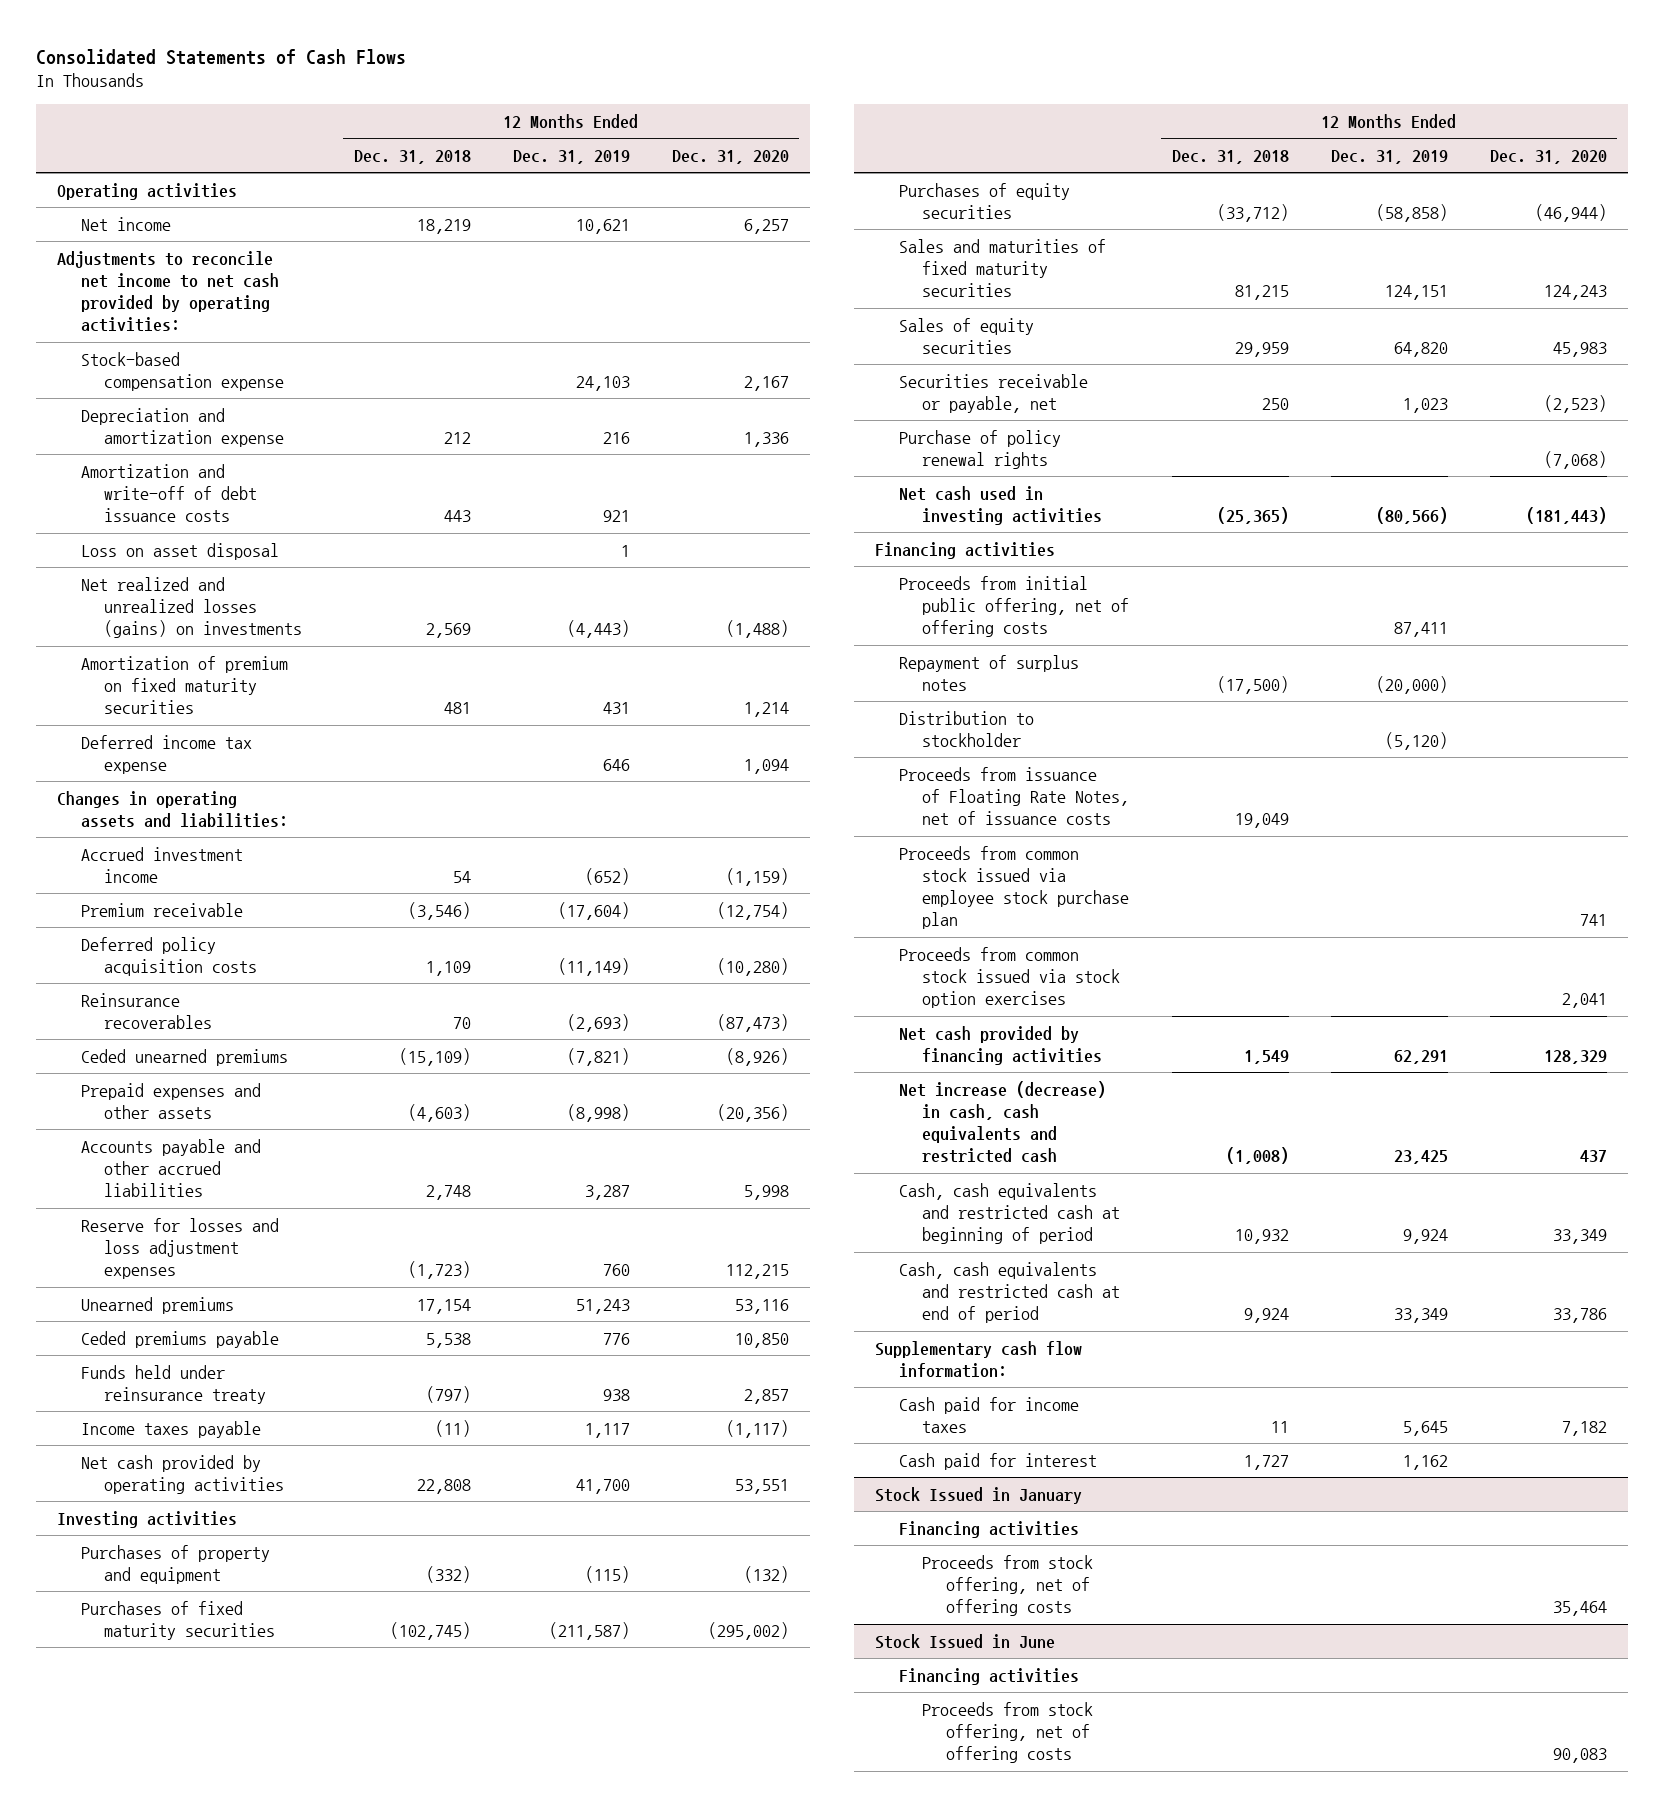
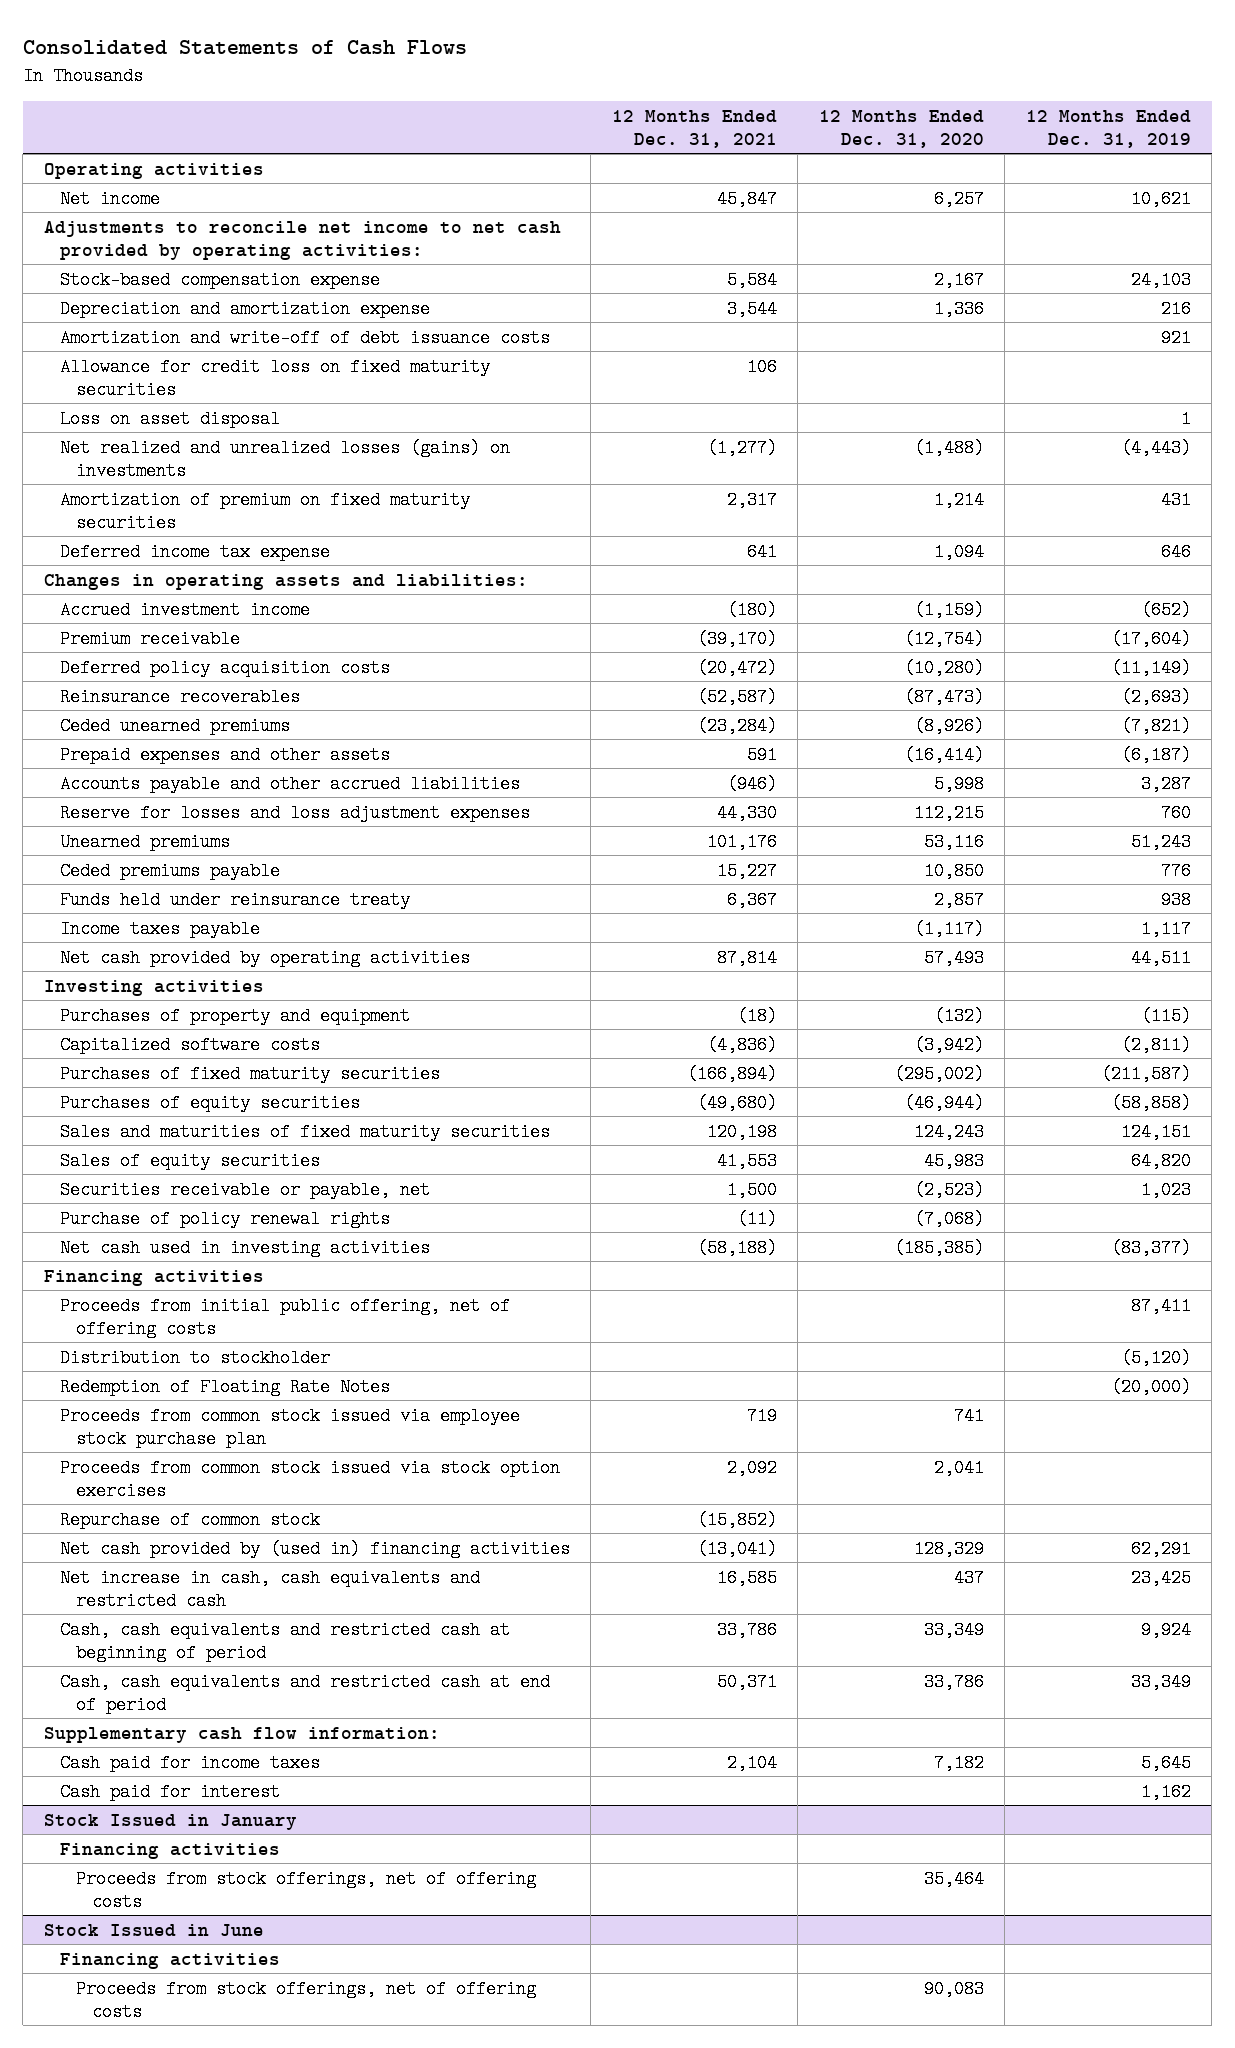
[353,149,471,164] Dec. 31, 2018 -> none
none -> [611,109,777,148] 12 Months Ended Dec. 31, 2021
none -> [59,357,490,399] Allowance for credit loss on fixed maturity securities
[566,1103,630,1122] (8,998) -> [1120,745,1191,764] (6,187)
[716,1103,789,1122] (20,356) -> [903,745,984,764] (16,414)
[575,1478,630,1494] 41,700 -> [1130,948,1191,967] 44,511
[734,1478,789,1494] 53,551 -> [923,948,984,967] 57,493
none -> [59,1035,320,1054] Capitalized software costs
[1375,506,1448,524] (80,566) -> [1110,1238,1191,1257] (83,377)
[1525,506,1607,524] (181,443) -> [893,1238,984,1257] (185,385)
[898,654,1079,691] Repayment of surplus notes -> none
[898,766,1130,826] Proceeds from issuance of Floating Rate Notes, net of issuance costs -> none
none -> [59,1377,390,1396] Redemption of Floating Rate Notes
none -> [59,1510,320,1529] Repurchase of common stock
[898,1025,1103,1065] Net cash provided by financing activities -> [59,1539,570,1558] Net cash provided by (used in) financing activities
[898,1080,1106,1164] Net increase (decrease) in cash, cash equivalents and restricted cash -> [59,1568,480,1610] Net increase in cash, cash equivalents and restricted cash
[922,1554,1094,1617] Proceeds from stock offering, net of offering costs -> [75,1869,536,1911] Proceeds from stock offerings, net of offering costs
[922,1701,1094,1764] Proceeds from stock offering, net of offering costs -> [75,1979,536,2021] Proceeds from stock offerings, net of offering costs

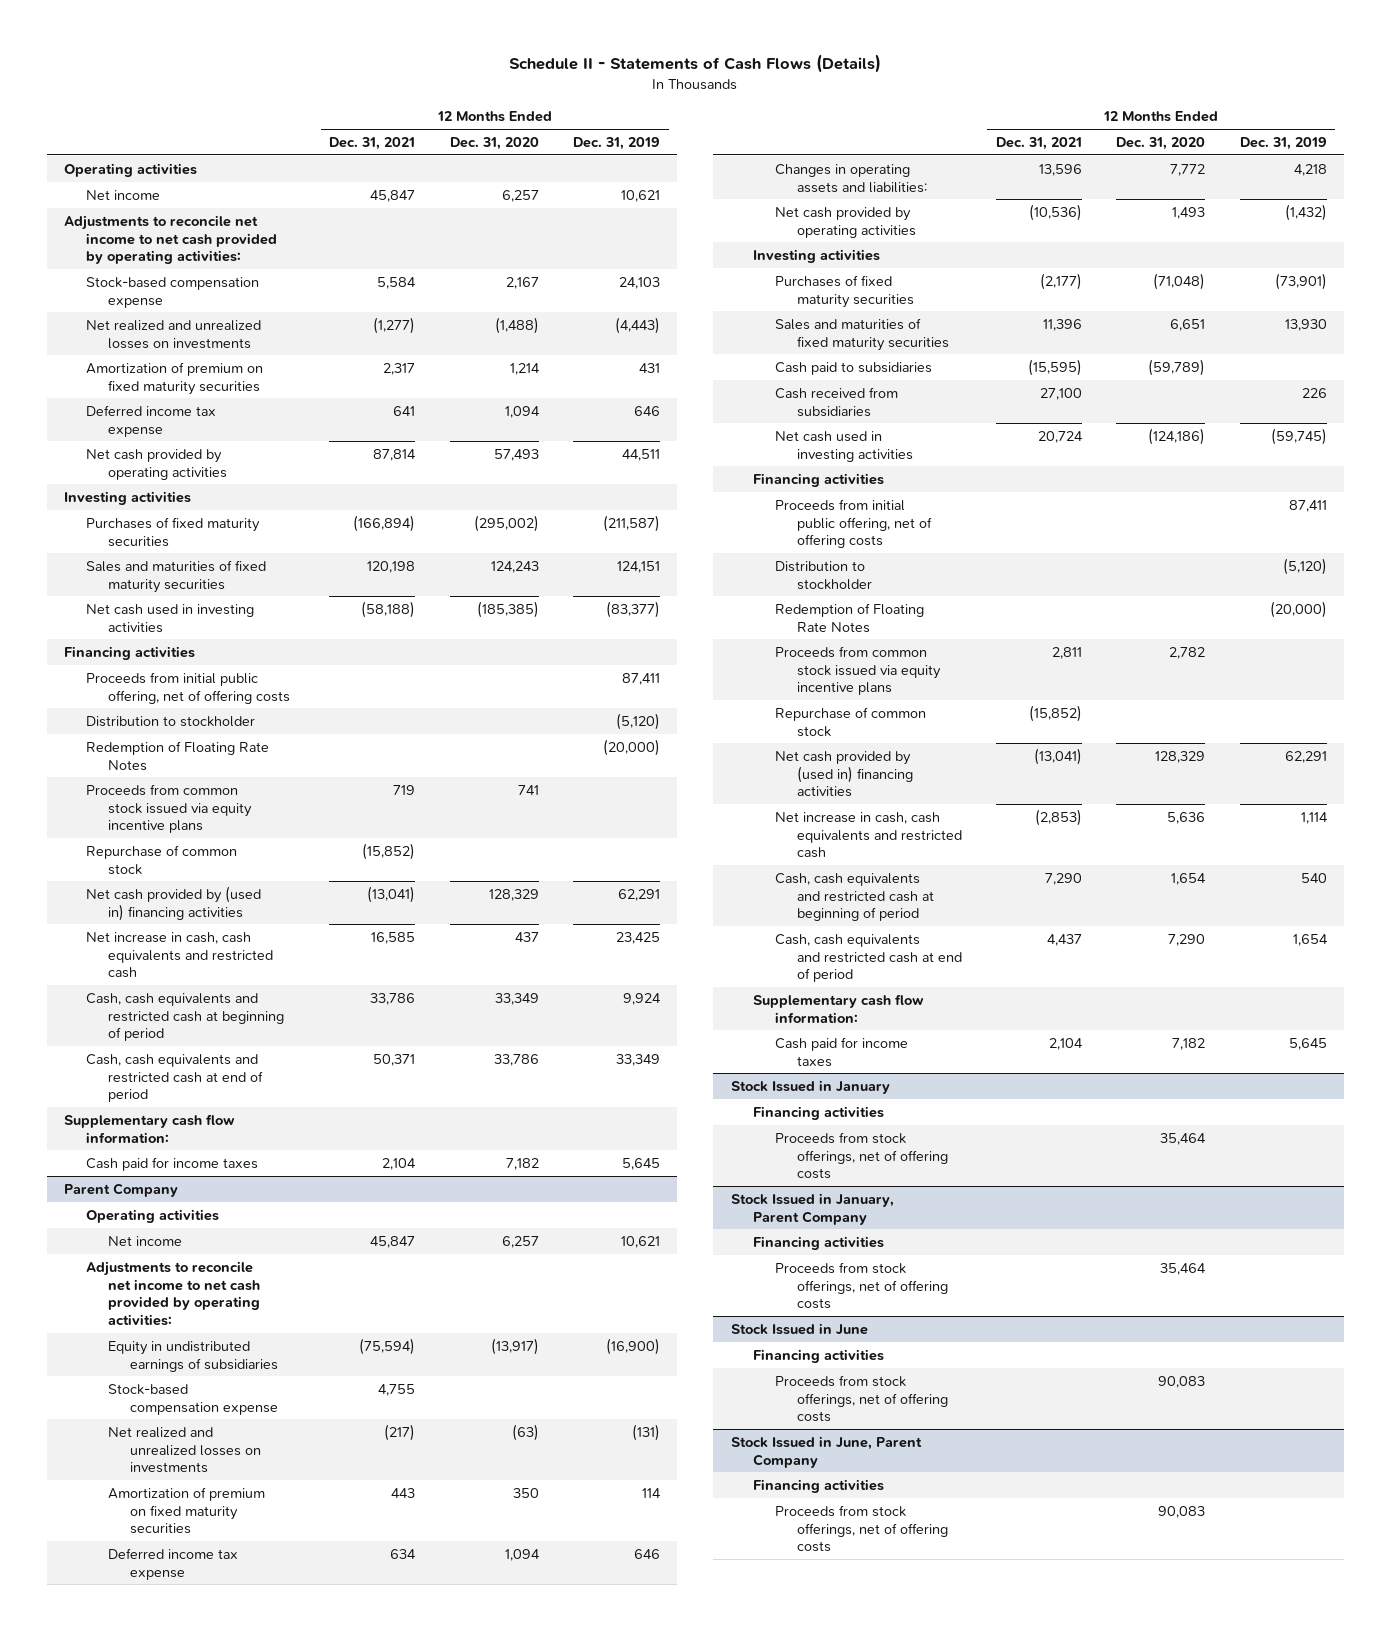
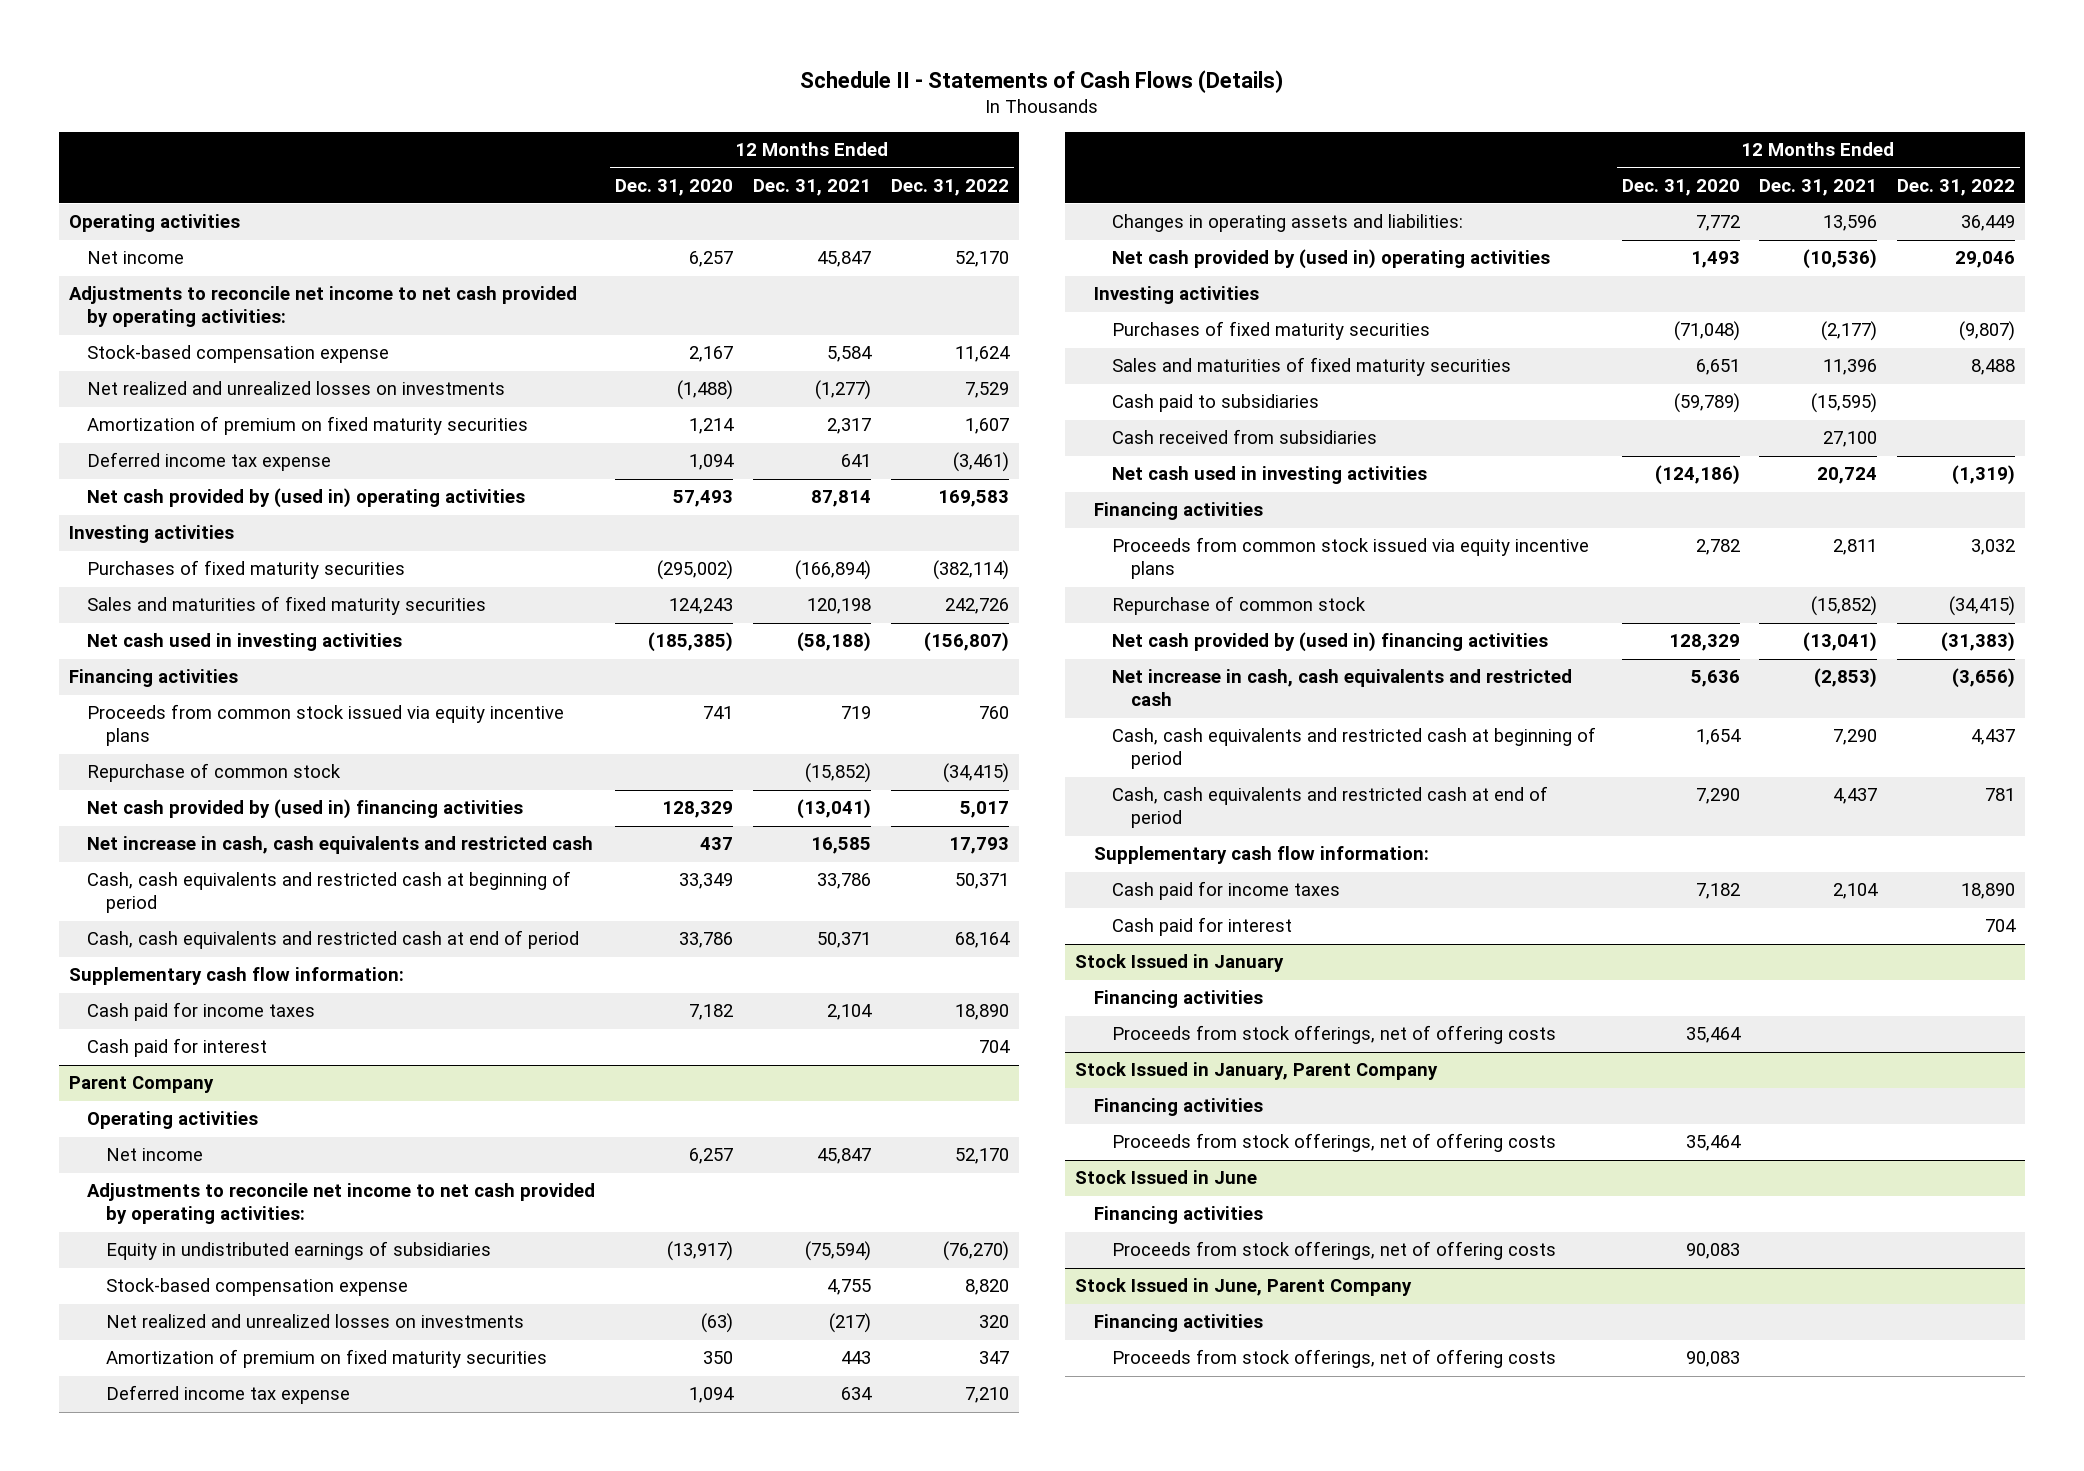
[572,136,660,150] Dec. 31, 2019 -> none
none -> [890,178,1009,196] Dec. 31, 2022
[85,448,227,480] Net cash provided by operating activities -> [87,488,526,509] Net cash provided by (used in) operating activities
[85,671,290,704] Proceeds from initial public offering, net of offering costs -> none
[85,715,255,727] Distribution to stockholder -> none
[85,740,269,771] Redemption of Floating Rate Notes -> none
none -> [87,1038,268,1058] Cash paid for interest
[774,206,916,238] Net cash provided by operating activities -> [1112,249,1551,270] Net cash provided by (used in) operating activities
[774,498,932,549] Proceeds from initial public offering, net of offering costs -> none
[774,560,872,590] Distribution to stockholder -> none
[774,602,924,633] Redemption of Floating Rate Notes -> none
none -> [1112,917,1293,937] Cash paid for interest

